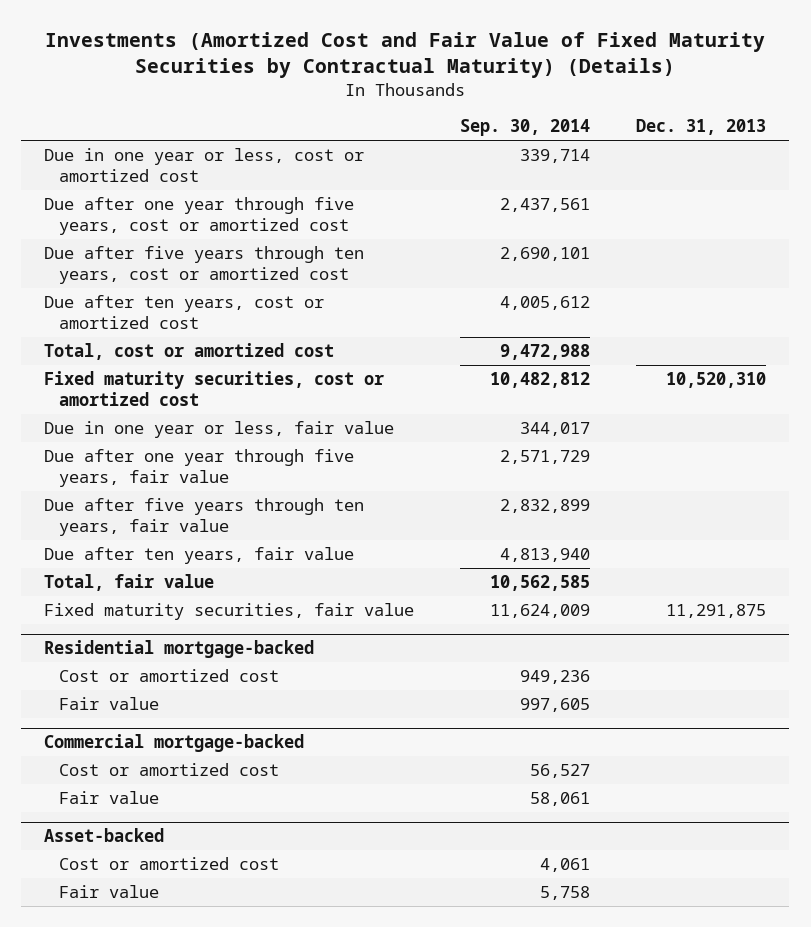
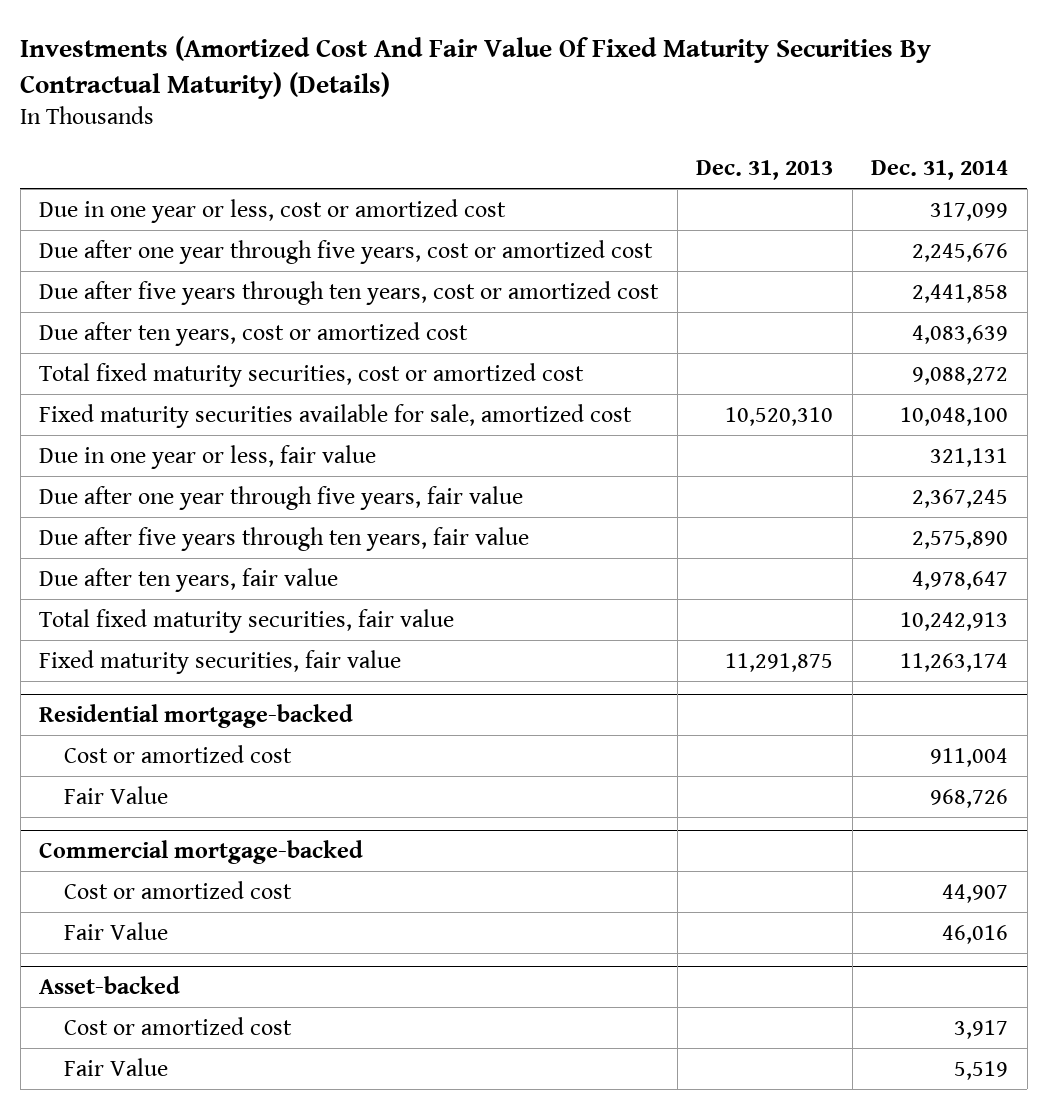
[45,32,766,79] Investments (Amortized Cost and Fair Value of Fixed Maturity Securities by Contractual Maturity) (Details) -> [20,35,932,99] Investments (Amortized Cost And Fair Value Of Fixed Maturity Securities By Contractual Maturity) (Details)
[460,119,591,137] Sep. 30, 2014 -> none
none -> [871,160,1009,181] Dec. 31, 2014
[44,342,335,360] Total, cost or amortized cost -> [39,362,585,387] Total fixed maturity securities, cost or amortized cost
[44,370,385,406] Fixed maturity securities, cost or amortized cost -> [39,403,633,428] Fixed maturity securities available for sale, amortized cost
[44,573,215,591] Total, fair value -> [39,608,455,633] Total fixed maturity securities, fair value
[59,696,160,710] Fair value -> [64,785,169,804] Fair Value
[59,790,160,804] Fair value -> [64,921,169,940] Fair Value
[59,884,160,898] Fair value -> [64,1057,169,1076] Fair Value

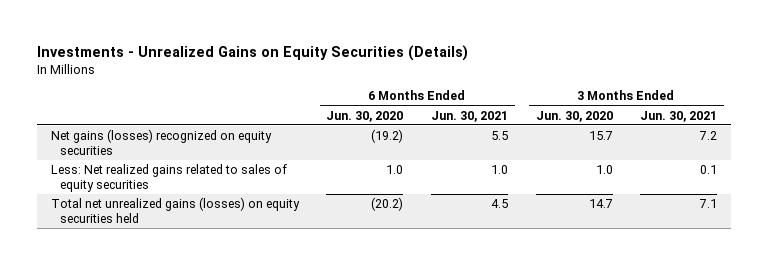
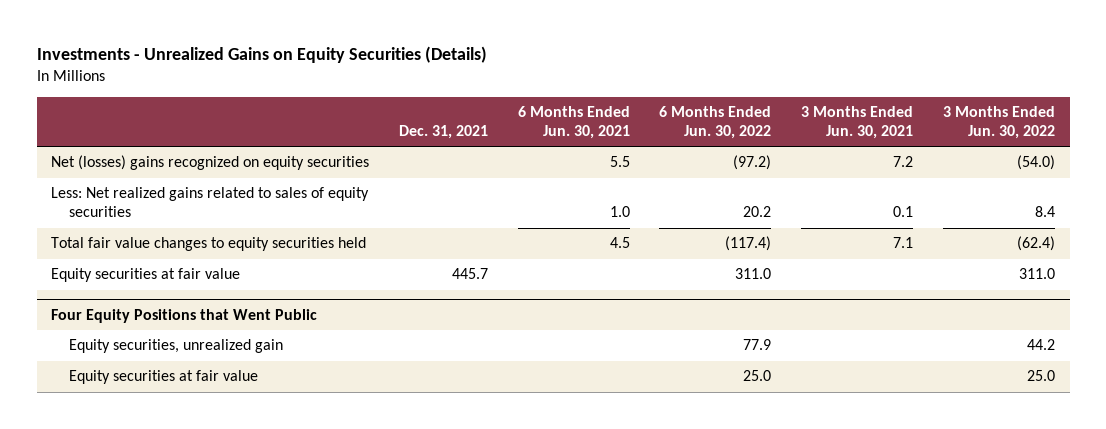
[326,110,404,122] Jun. 30, 2020 -> none
[535,110,613,122] Jun. 30, 2020 -> none
none -> [399,124,489,139] Dec. 31, 2021
none -> [659,105,772,139] 6 Months Ended Jun. 30, 2022
none -> [942,105,1055,139] 3 Months Ended Jun. 30, 2022
[50,129,272,156] Net gains (losses) recognized on equity securities -> [51,155,370,171] Net (losses) gains recognized on equity securities
[50,197,300,224] Total net unrealized gains (losses) on equity securities held -> [51,237,367,252] Total fair value changes to equity securities held
none -> [51,268,241,283] Equity securities at fair value
none -> [51,308,318,323] Four Equity Positions that Went Public
none -> [69,339,284,354] Equity securities, unrealized gain
none -> [69,370,259,385] Equity securities at fair value

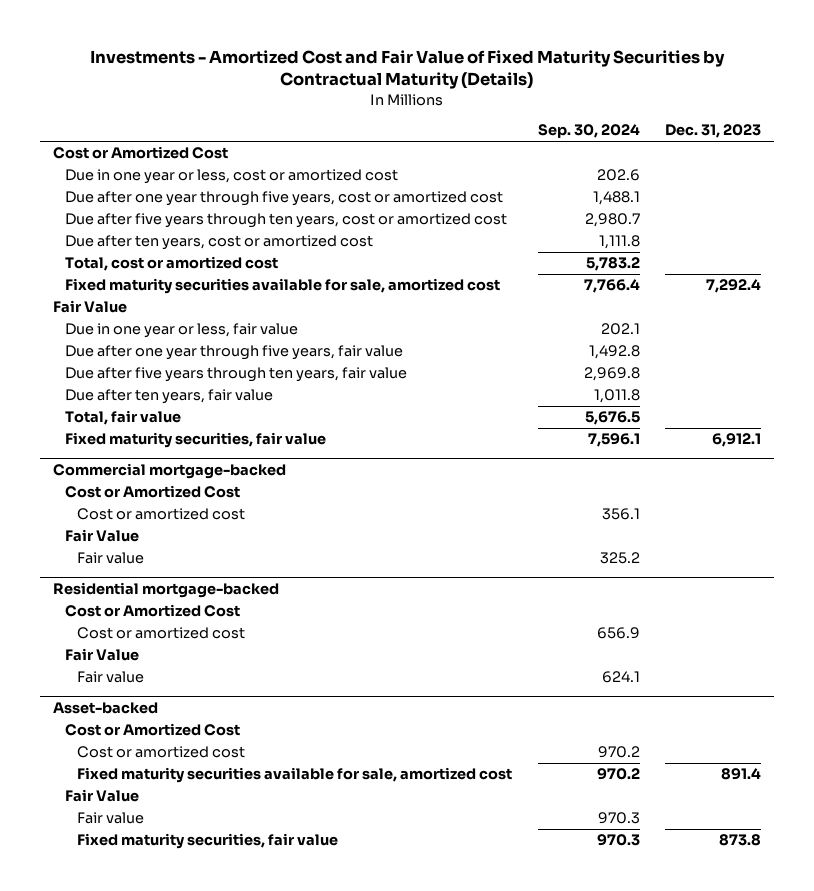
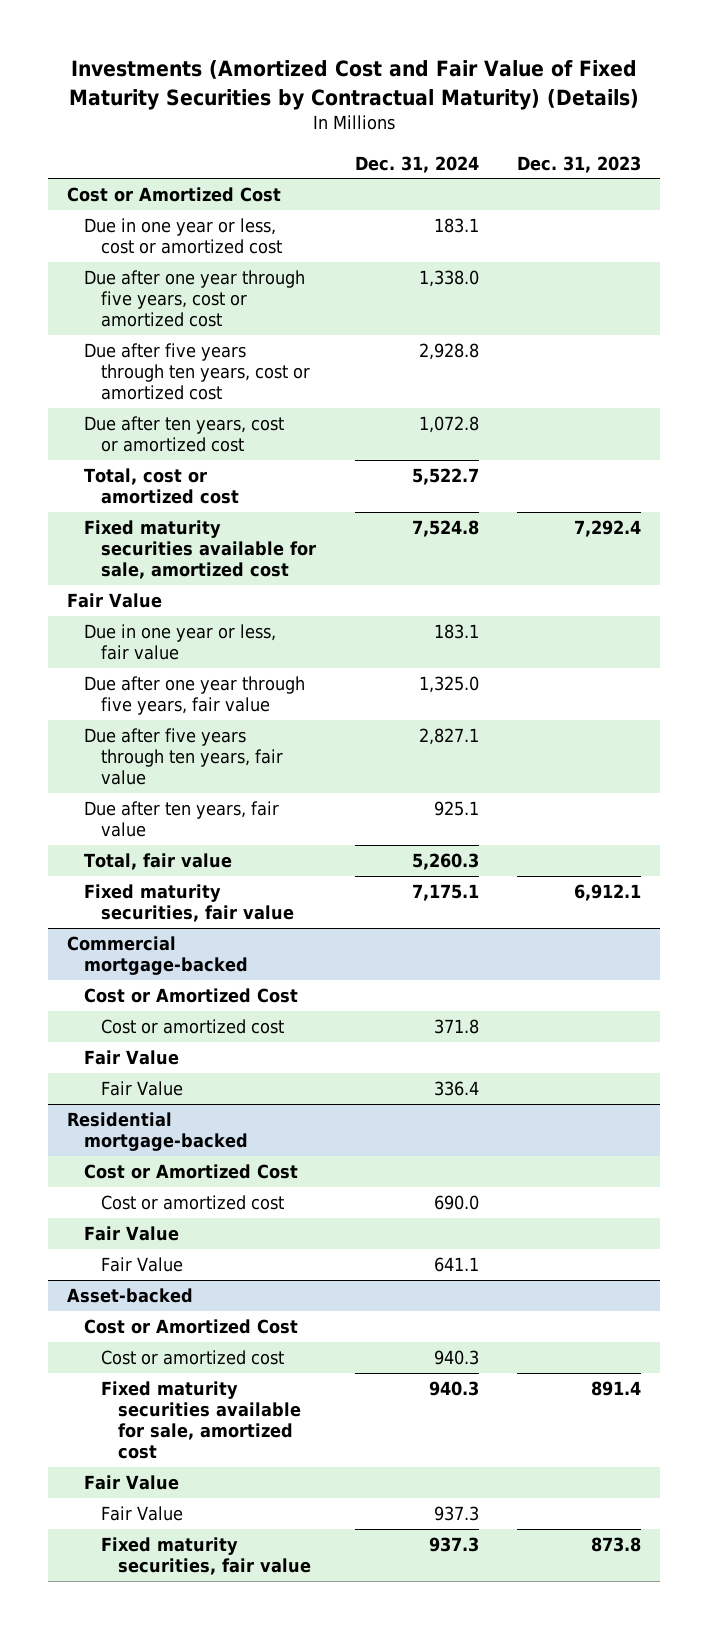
[90,49,726,90] Investments - Amortized Cost and Fair Value of Fixed Maturity Securities by Contractual Maturity (Details) -> [69,60,640,110] Investments (Amortized Cost and Fair Value of Fixed Maturity Securities by Contractual Maturity) (Details)
[537,124,640,139] Sep. 30, 2024 -> none
none -> [354,155,479,173] Dec. 31, 2024
[76,552,144,565] Fair value -> [101,1081,184,1097] Fair Value
[76,671,144,684] Fair value -> [101,1257,184,1273] Fair Value
[76,812,144,825] Fair value -> [101,1506,184,1522] Fair Value

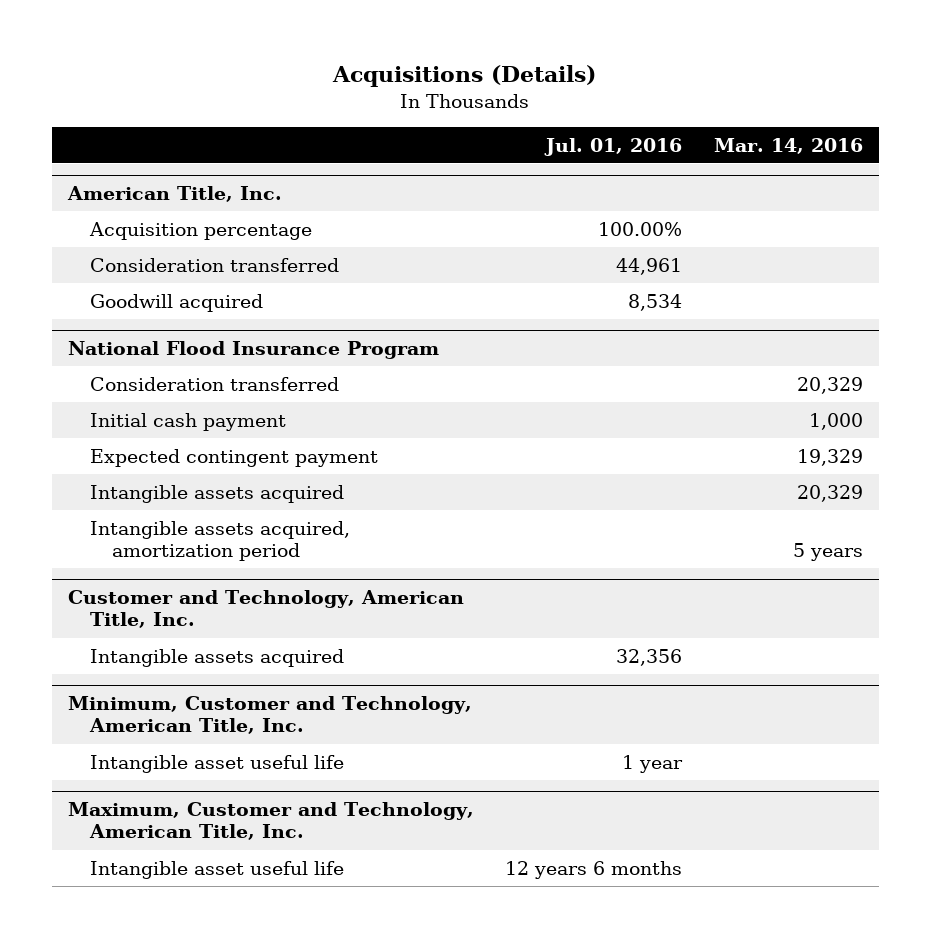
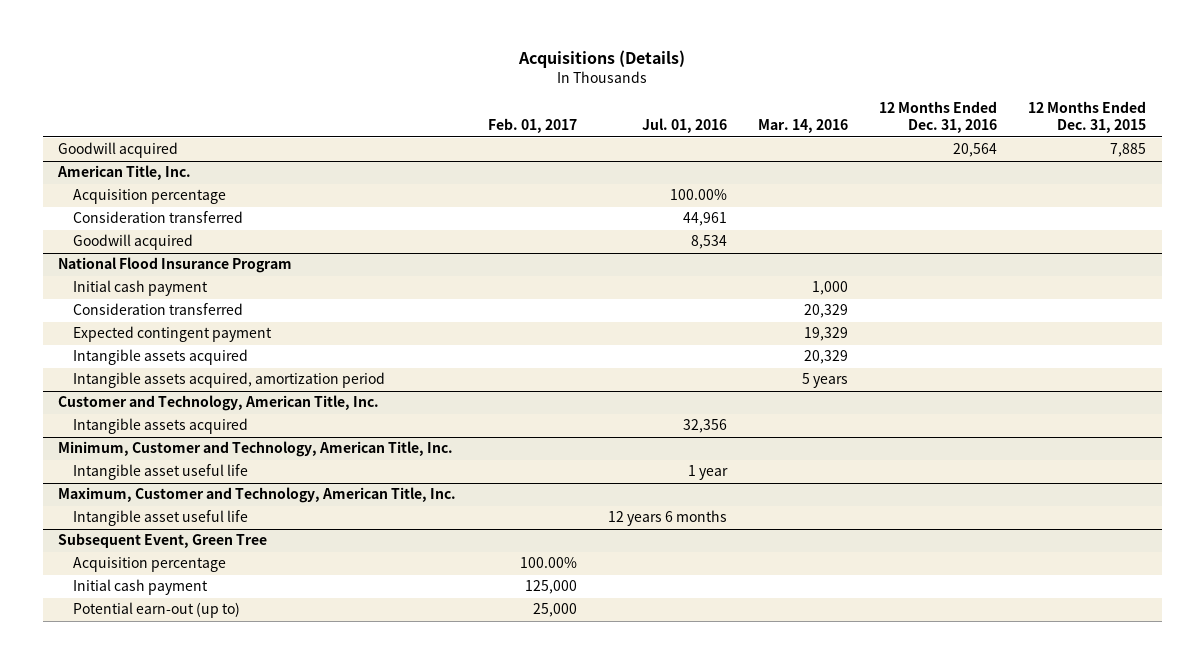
none -> [487,118,577,134] Feb. 01, 2017
none -> [878,101,997,134] 12 Months Ended Dec. 31, 2016
none -> [1027,101,1146,134] 12 Months Ended Dec. 31, 2015
none -> [58,142,179,159] Goodwill acquired
[89,377,339,392] Consideration transferred -> [72,303,243,316] Consideration transferred
none -> [58,533,268,549] Subsequent Event, Green Tree
none -> [72,557,226,573] Acquisition percentage
none -> [72,579,208,596] Initial cash payment
none -> [72,602,240,619] Potential earn-out (up to)

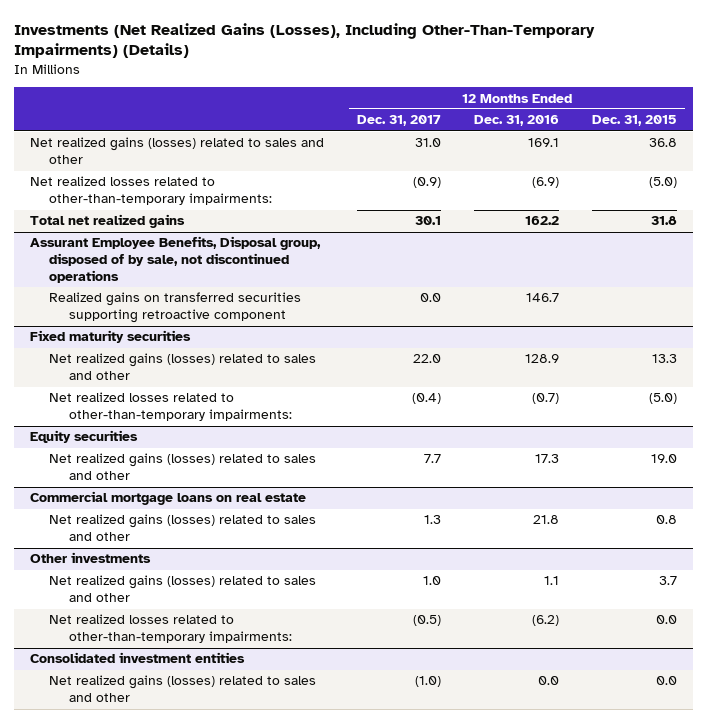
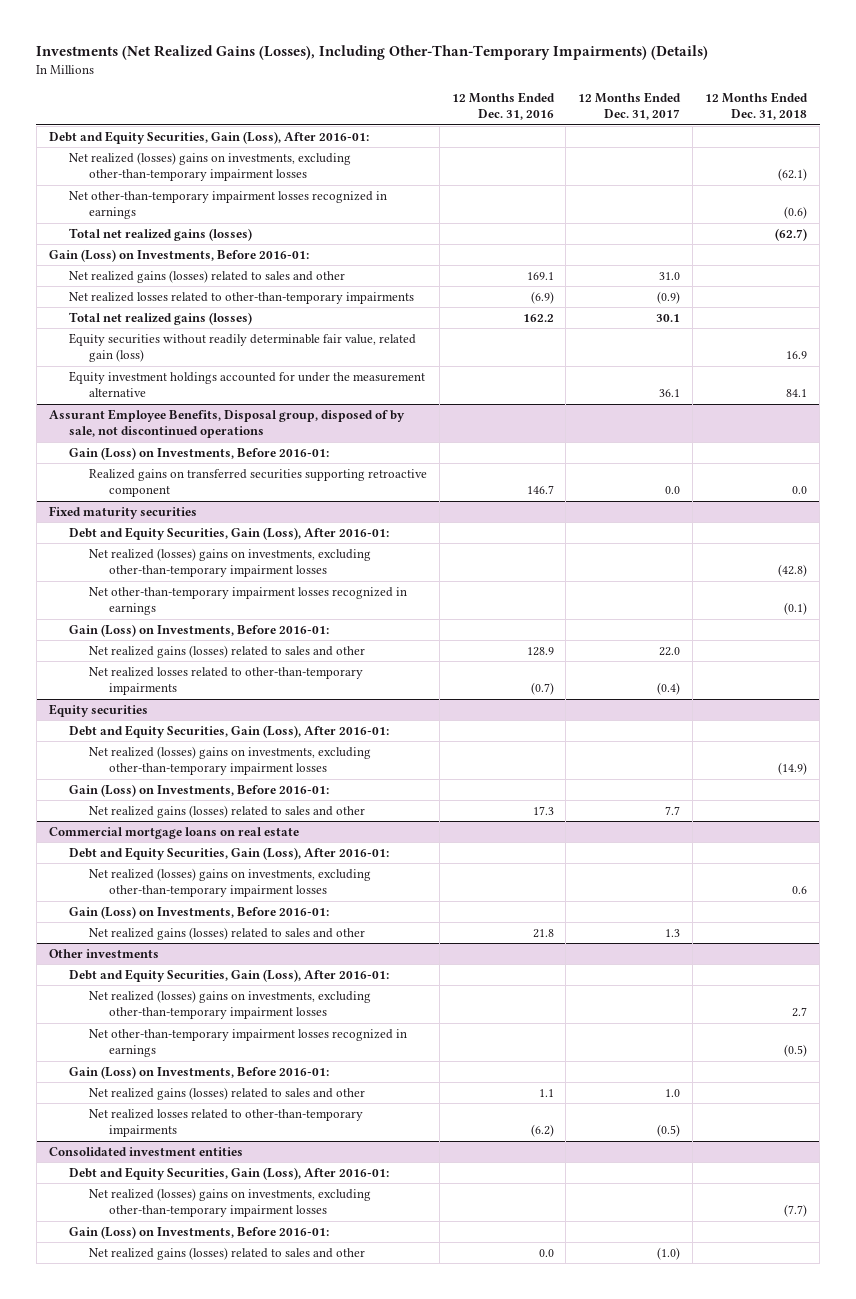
[591,115,677,127] Dec. 31, 2015 -> none
none -> [705,91,809,121] 12 Months Ended Dec. 31, 2018
none -> [48,130,369,144] Debt and Equity Securities, Gain (Loss), After 2016-01:
none -> [68,151,351,182] Net realized (losses) gains on investments, excluding other-than-temporary impairment losses
none -> [68,190,387,220] Net other-than-temporary impairment losses recognized in earnings
none -> [68,227,252,241] Total net realized gains (losses)
none -> [48,248,309,262] Gain (Loss) on Investments, Before 2016-01:
[30,176,273,206] Net realized losses related to other-than-temporary impairments: -> [68,291,414,304] Net realized losses related to other-than-temporary impairments
[30,214,186,229] Total net realized gains -> [68,311,252,325] Total net realized gains (losses)
none -> [68,332,416,363] Equity securities without readily determinable fair value, related gain (loss)
none -> [68,370,425,398] Equity investment holdings accounted for under the measurement alternative
none -> [68,446,329,460] Gain (Loss) on Investments, Before 2016-01:
none -> [68,526,389,540] Debt and Equity Securities, Gain (Loss), After 2016-01:
none -> [88,547,371,578] Net realized (losses) gains on investments, excluding other-than-temporary impairment losses
none -> [88,586,407,616] Net other-than-temporary impairment losses recognized in earnings
none -> [68,623,329,637] Gain (Loss) on Investments, Before 2016-01:
[49,392,292,422] Net realized losses related to other-than-temporary impairments: -> [88,666,363,696] Net realized losses related to other-than-temporary impairments
none -> [68,724,389,738] Debt and Equity Securities, Gain (Loss), After 2016-01:
none -> [88,745,371,776] Net realized (losses) gains on investments, excluding other-than-temporary impairment losses
none -> [68,783,329,797] Gain (Loss) on Investments, Before 2016-01:
none -> [68,846,389,860] Debt and Equity Securities, Gain (Loss), After 2016-01:
none -> [88,867,371,898] Net realized (losses) gains on investments, excluding other-than-temporary impairment losses
none -> [68,905,329,919] Gain (Loss) on Investments, Before 2016-01:
none -> [68,968,389,982] Debt and Equity Securities, Gain (Loss), After 2016-01:
none -> [88,989,371,1020] Net realized (losses) gains on investments, excluding other-than-temporary impairment losses
none -> [88,1028,407,1058] Net other-than-temporary impairment losses recognized in earnings
none -> [68,1065,329,1079] Gain (Loss) on Investments, Before 2016-01:
[49,614,292,644] Net realized losses related to other-than-temporary impairments: -> [88,1108,363,1138] Net realized losses related to other-than-temporary impairments
none -> [68,1166,389,1180] Debt and Equity Securities, Gain (Loss), After 2016-01:
none -> [88,1187,371,1218] Net realized (losses) gains on investments, excluding other-than-temporary impairment losses
none -> [68,1225,329,1239] Gain (Loss) on Investments, Before 2016-01:

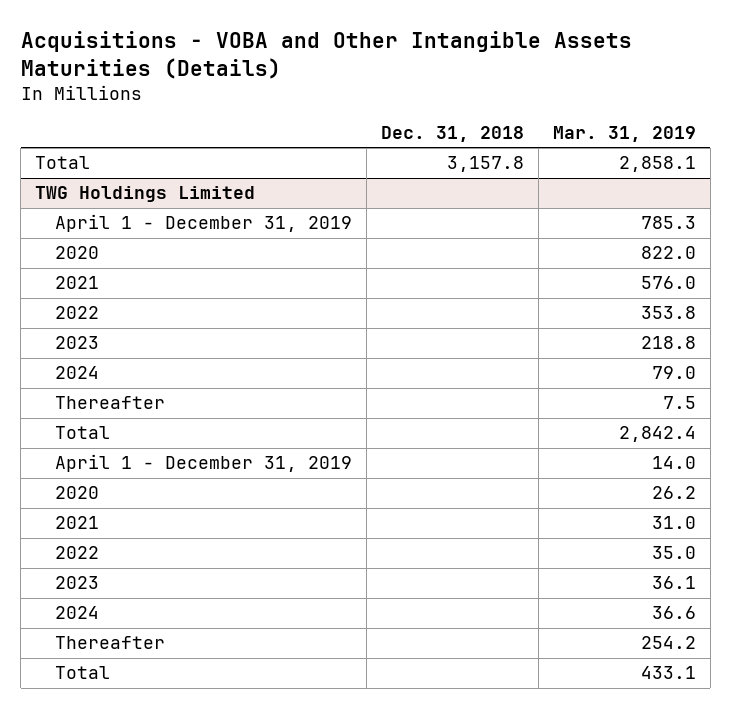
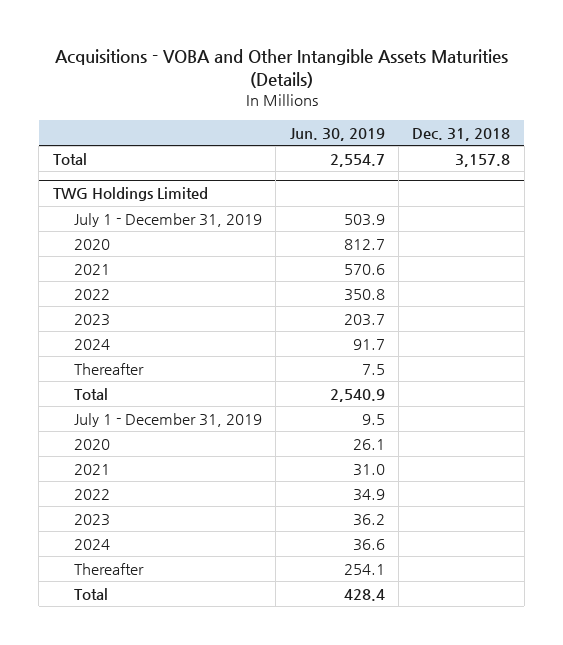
[553,126,697,143] Mar. 31, 2019 -> none
none -> [289,128,385,142] Jun. 30, 2019
[55,214,353,233] April 1 - December 31, 2019 -> [73,212,262,227] July 1 - December 31, 2019
[55,454,353,473] April 1 - December 31, 2019 -> [73,412,262,427] July 1 - December 31, 2019

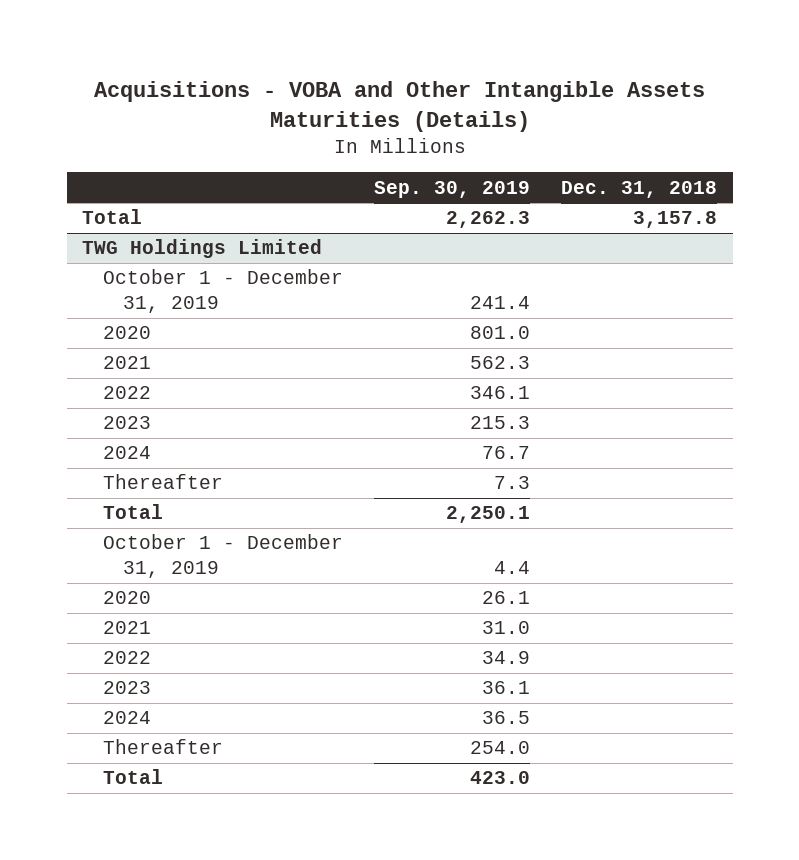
[289,128,385,142] Jun. 30, 2019 -> none
none -> [373,180,530,198] Sep. 30, 2019
[73,212,262,227] July 1 - December 31, 2019 -> [102,269,343,313] October 1 - December 31, 2019
[73,412,262,427] July 1 - December 31, 2019 -> [102,534,343,578] October 1 - December 31, 2019

